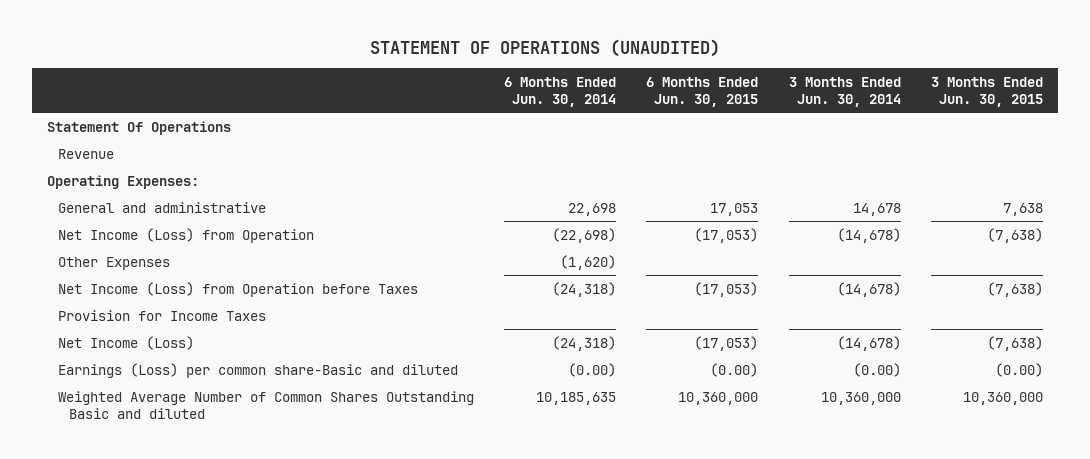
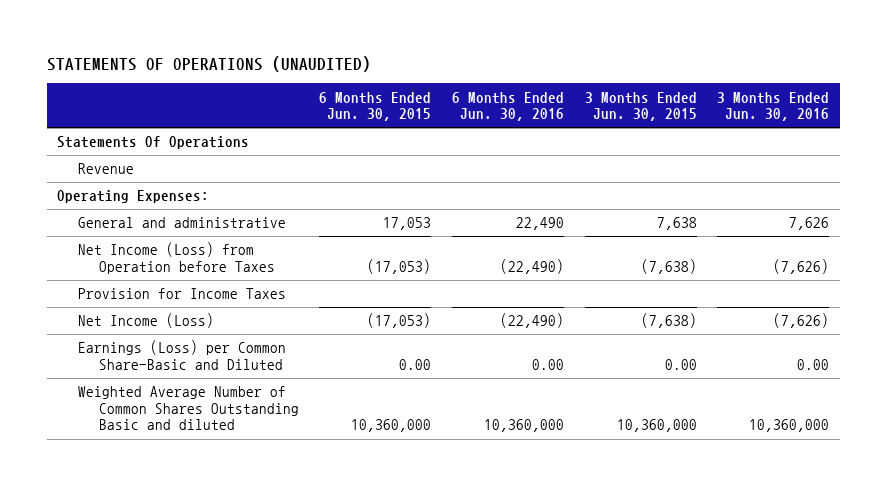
[370,39,721,58] STATEMENT OF OPERATIONS (UNAUDITED) -> [46,56,371,73] STATEMENTS OF OPERATIONS (UNAUDITED)
[504,76,617,107] 6 Months Ended Jun. 30, 2014 -> none
[788,76,901,107] 3 Months Ended Jun. 30, 2014 -> none
none -> [451,91,564,122] 6 Months Ended Jun. 30, 2016
none -> [717,91,830,122] 3 Months Ended Jun. 30, 2016
[47,120,232,135] Statement Of Operations -> [57,136,250,150] Statements Of Operations
[57,227,314,243] Net Income (Loss) from Operation -> none
[57,256,170,270] Other Expenses -> none
[57,362,458,378] Earnings (Loss) per common share-Basic and diluted -> [77,340,286,370] Earnings (Loss) per Common Share-Basic and Diluted
[710,362,759,377] (0.00) -> [399,358,432,370] 0.00
[995,362,1044,377] (0.00) -> [664,358,697,370] 0.00

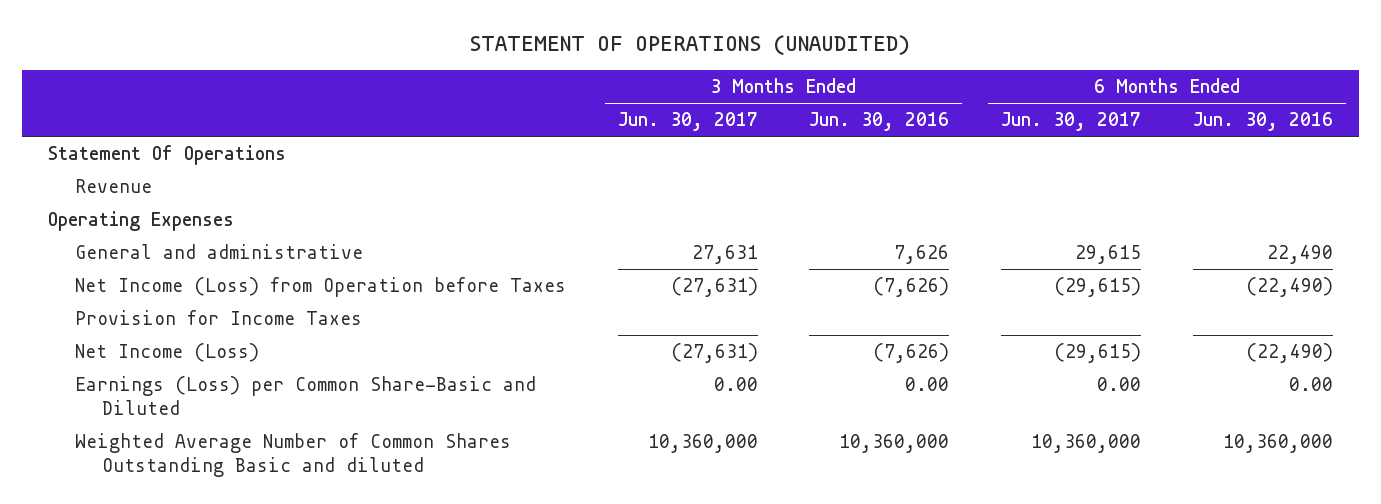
[46,56,371,73] STATEMENTS OF OPERATIONS (UNAUDITED) -> [469,35,911,56] STATEMENT OF OPERATIONS (UNAUDITED)
[319,91,432,122] 6 Months Ended Jun. 30, 2015 -> none
[584,91,697,122] 3 Months Ended Jun. 30, 2015 -> none
none -> [617,112,758,132] Jun. 30, 2017
none -> [1001,112,1142,132] Jun. 30, 2017
[57,136,250,150] Statements Of Operations -> [47,145,286,166] Statement Of Operations
[57,190,210,204] Operating Expenses: -> [47,211,234,232] Operating Expenses

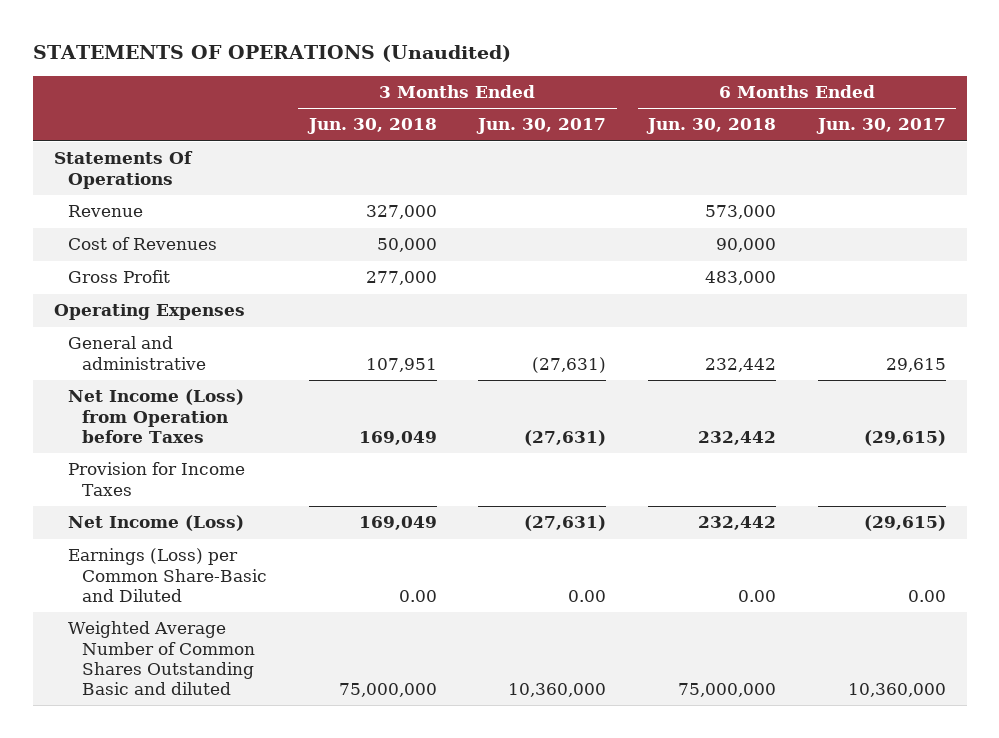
[469,35,911,56] STATEMENT OF OPERATIONS (UNAUDITED) -> [32,44,511,62] STATEMENTS OF OPERATIONS (Unaudited)
[809,112,950,132] Jun. 30, 2016 -> none
[1192,112,1333,132] Jun. 30, 2016 -> none
none -> [306,118,437,135] Jun. 30, 2018
none -> [646,118,777,135] Jun. 30, 2018
[47,145,286,166] Statement Of Operations -> [53,151,193,189] Statements Of Operations
none -> [67,237,217,251] Cost of Revenues
none -> [67,270,170,284] Gross Profit
[691,245,758,265] 27,631 -> [532,356,607,373] (27,631)

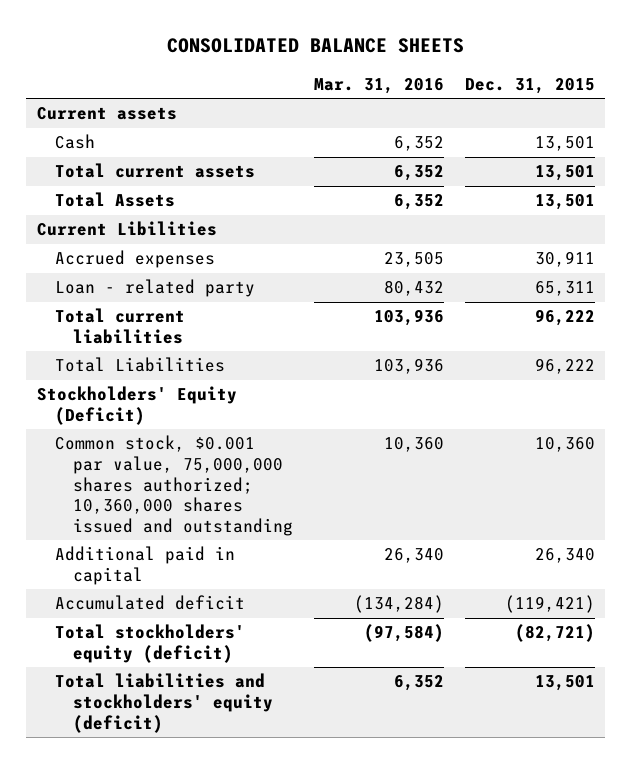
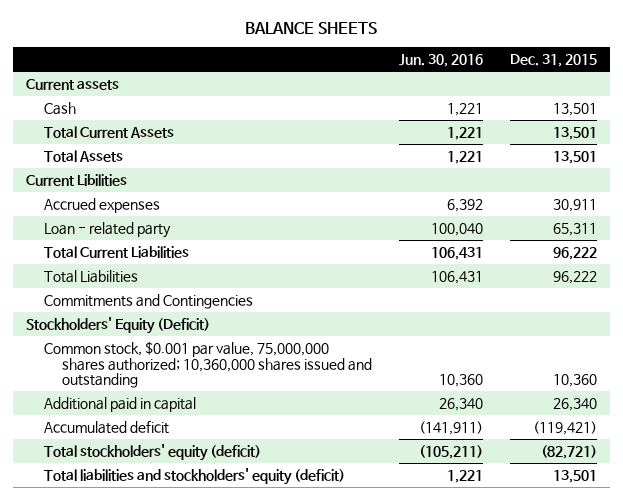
[166,38,464,54] CONSOLIDATED BALANCE SHEETS -> [245,21,378,34] BALANCE SHEETS
[313,77,444,94] Mar. 31, 2016 -> none
none -> [398,54,483,68] Jun. 30, 2016
[54,163,255,179] Total current assets -> [43,125,174,138] Total Current Assets
[54,308,185,344] Total current liabilities -> [43,245,189,258] Total Current Liabilities
none -> [43,293,253,309] Commitments and Contingencies

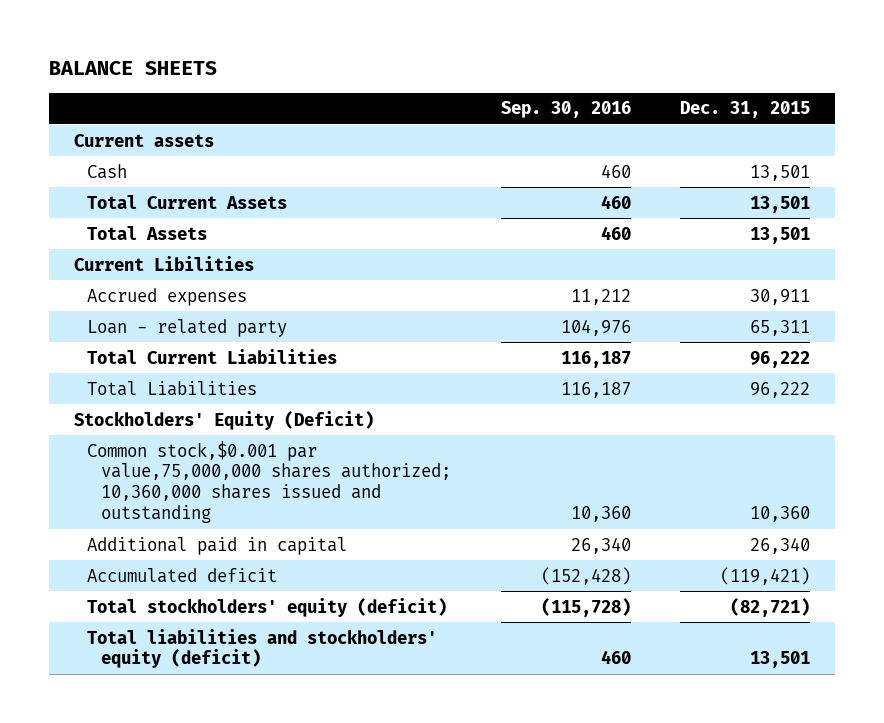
[398,54,483,68] Jun. 30, 2016 -> none
none -> [500,101,631,119] Sep. 30, 2016
[43,293,253,309] Commitments and Contingencies -> none
[43,340,372,389] Common stock, $0.001 par value, 75,000,000 shares authorized; 10,360,000 shares issued and outstanding -> [87,440,451,524] Common stock,$0.001 par value,75,000,000 shares authorized; 10,360,000 shares issued and outstanding

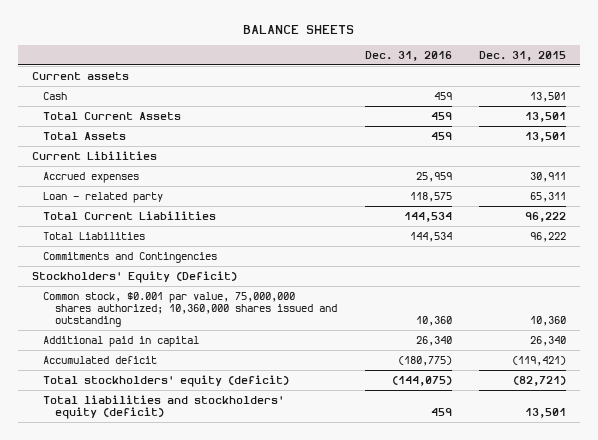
[500,101,631,119] Sep. 30, 2016 -> none
none -> [364,50,452,61] Dec. 31, 2016
none -> [43,251,218,263] Commitments and Contingencies
[87,440,451,524] Common stock,$0.001 par value,75,000,000 shares authorized; 10,360,000 shares issued and outstanding -> [43,291,337,328] Common stock, $0.001 par value, 75,000,000 shares authorized; 10,360,000 shares issued and outstanding

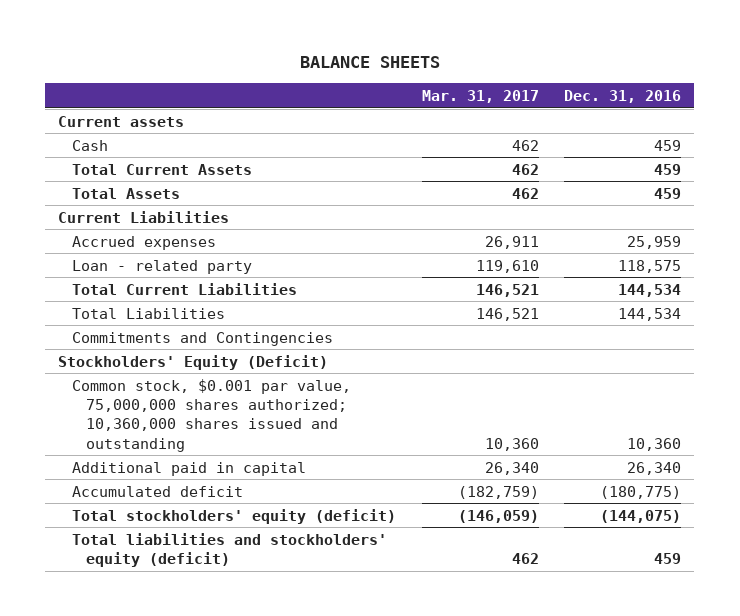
[479,50,567,61] Dec. 31, 2015 -> none
none -> [421,89,539,103] Mar. 31, 2017
[31,150,157,160] Current Libilities -> [58,210,230,223] Current Liabilities

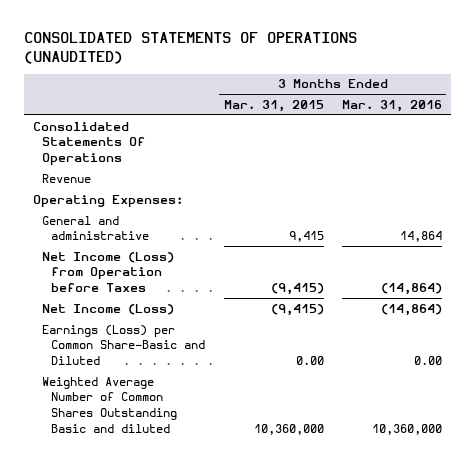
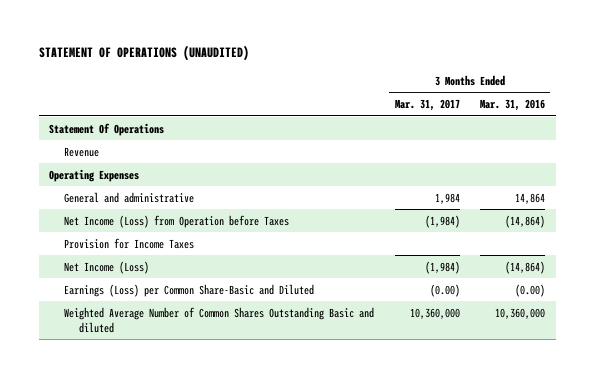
[24,31,358,64] CONSOLIDATED STATEMENTS OF OPERATIONS (UNAUDITED) -> [38,44,249,61] STATEMENT OF OPERATIONS (UNAUDITED)
[223,100,324,113] Mar. 31, 2015 -> none
none -> [394,99,460,112] Mar. 31, 2017
[33,121,146,165] Consolidated Statements Of Operations -> [49,122,165,136] Statement Of Operations
[33,194,184,207] Operating Expenses: -> [49,168,140,182] Operating Expenses
none -> [64,237,195,249] Provision for Income Taxes
[413,355,442,365] 0.00 -> [515,283,546,297] (0.00)

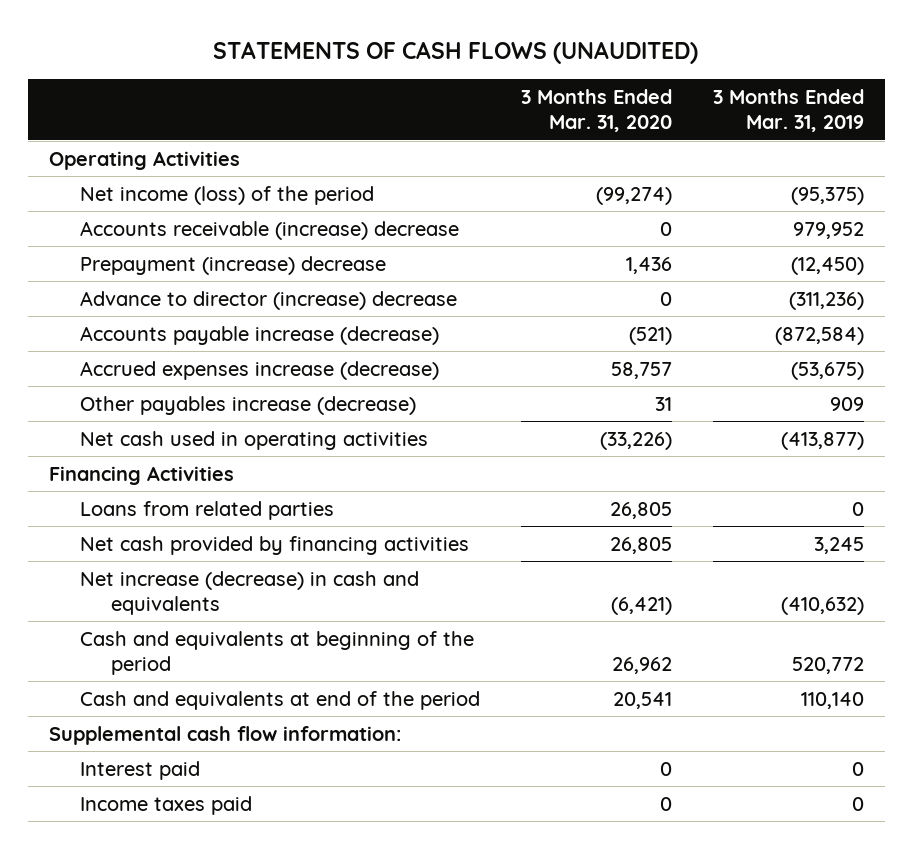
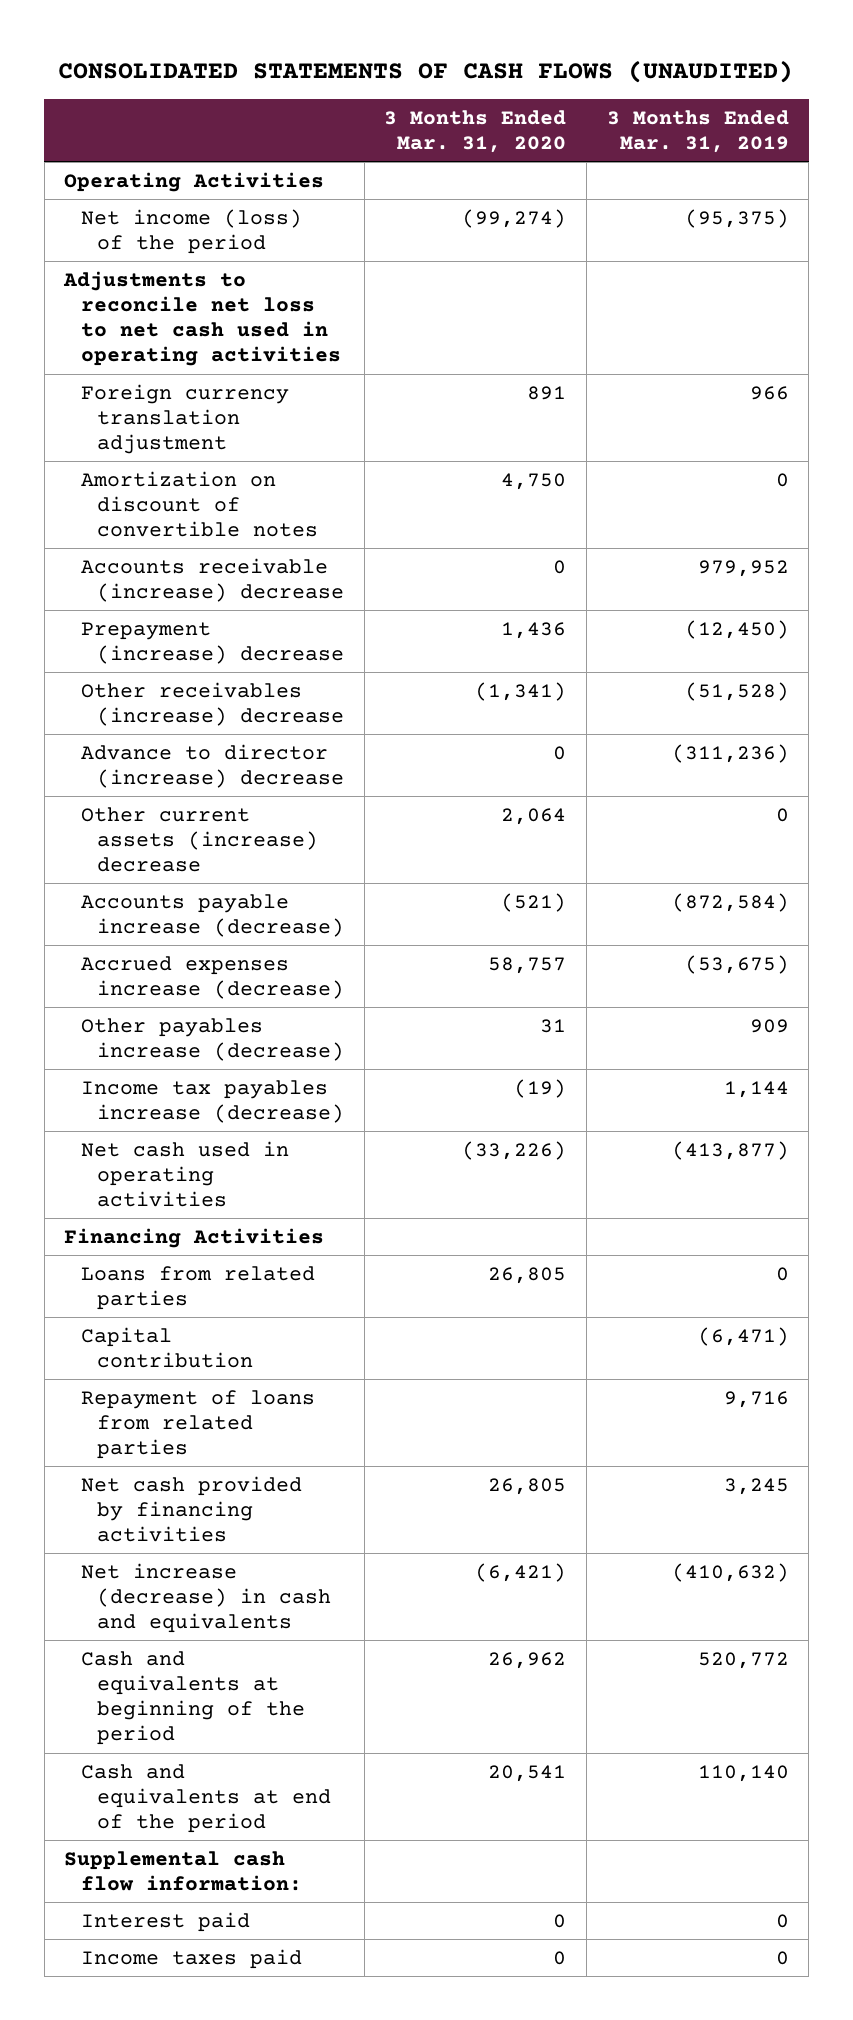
[213,41,699,65] STATEMENTS OF CASH FLOWS (UNAUDITED) -> [58,59,794,83] CONSOLIDATED STATEMENTS OF CASH FLOWS (UNAUDITED)
none -> [63,270,341,367] Adjustments to reconcile net loss to net cash used in operating activities
none -> [80,383,289,455] Foreign currency translation adjustment
none -> [80,470,319,538] Amortization on discount of convertible notes
none -> [80,681,345,726] Other receivables (increase) decrease
none -> [80,806,319,873] Other current assets (increase) decrease
none -> [80,1079,345,1123] Income tax payables increase (decrease)
none -> [80,1326,254,1368] Capital contribution
none -> [80,1389,315,1460] Repayment of loans from related parties

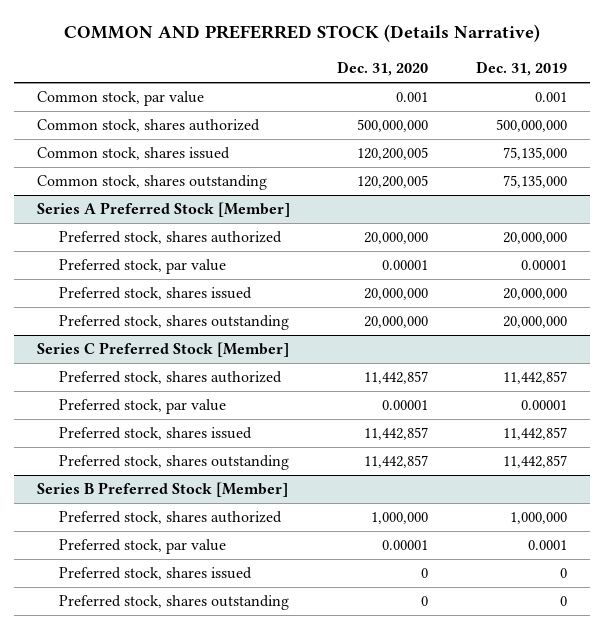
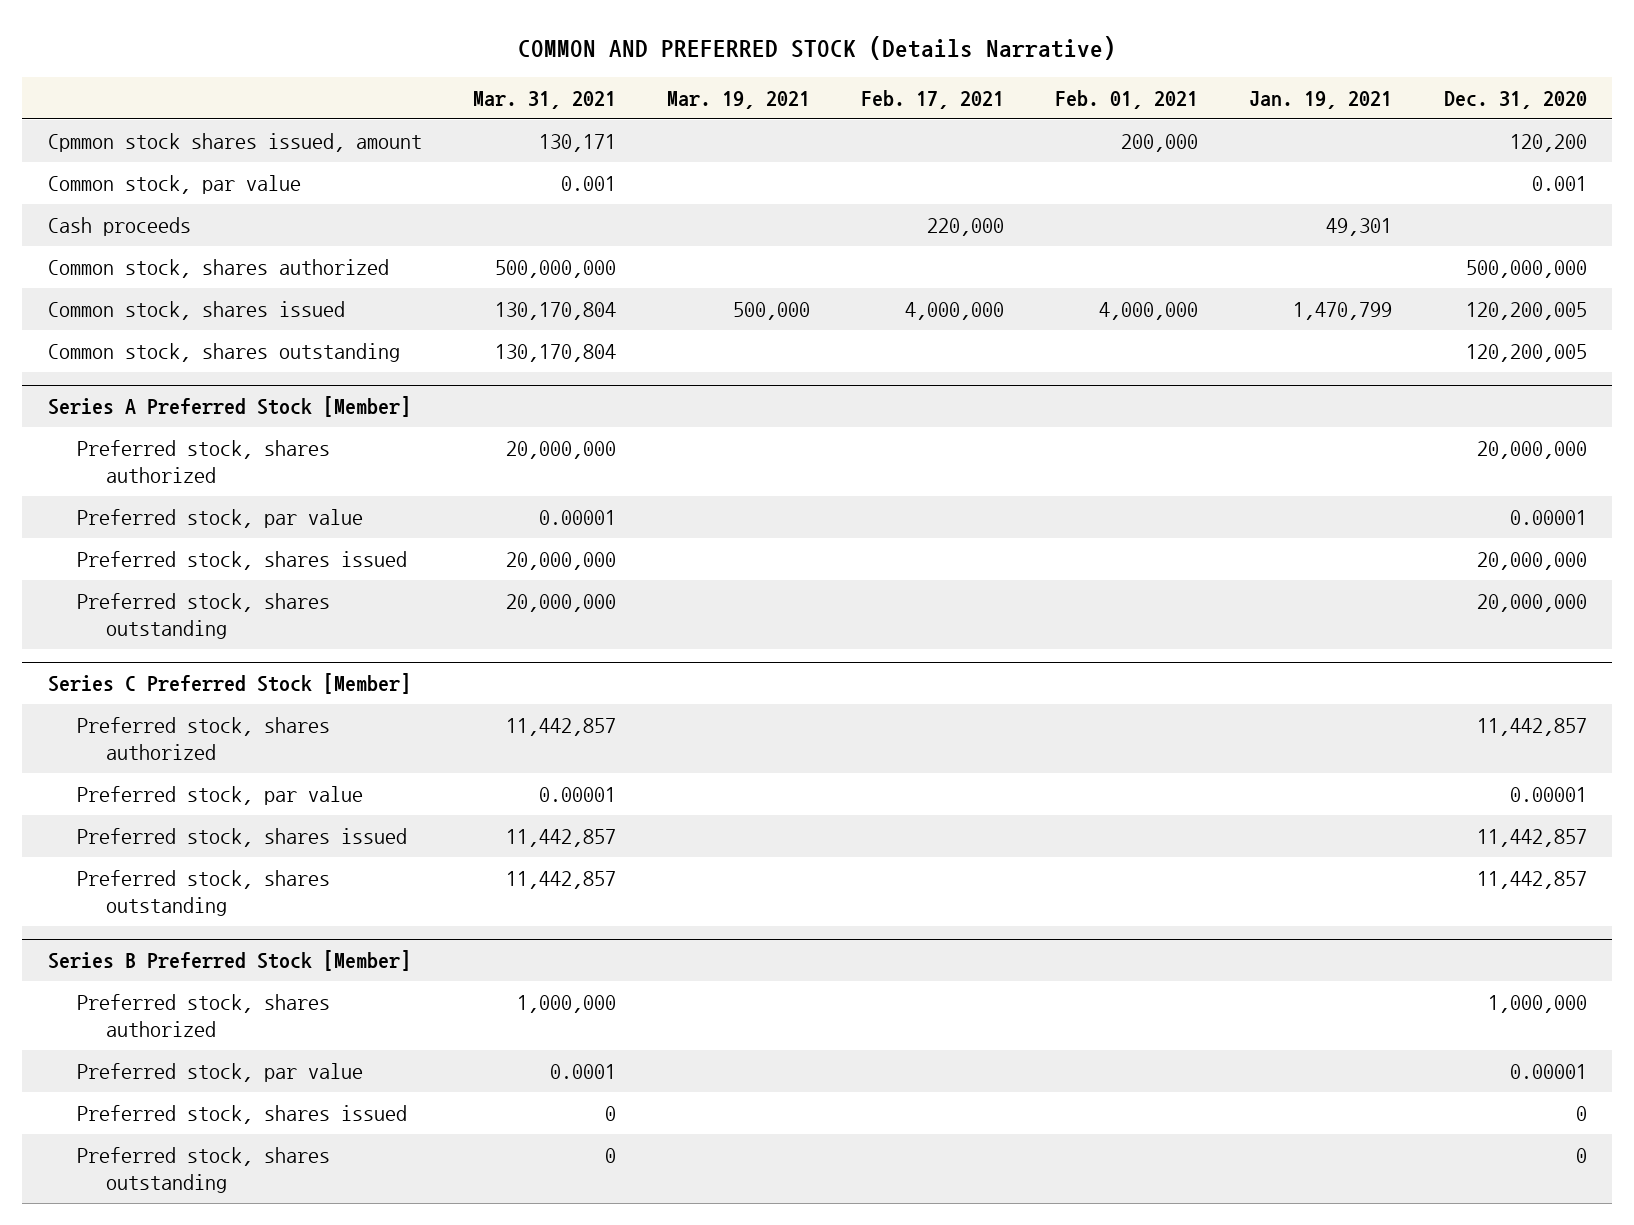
[475,61,567,77] Dec. 31, 2019 -> none
none -> [472,91,616,110] Mar. 31, 2021
none -> [666,91,810,110] Mar. 19, 2021
none -> [861,90,1005,110] Feb. 17, 2021
none -> [1055,90,1199,110] Feb. 01, 2021
none -> [1249,91,1393,110] Jan. 19, 2021
none -> [47,132,422,152] Cpmmon stock shares issued, amount
none -> [47,216,191,236] Cash proceeds

